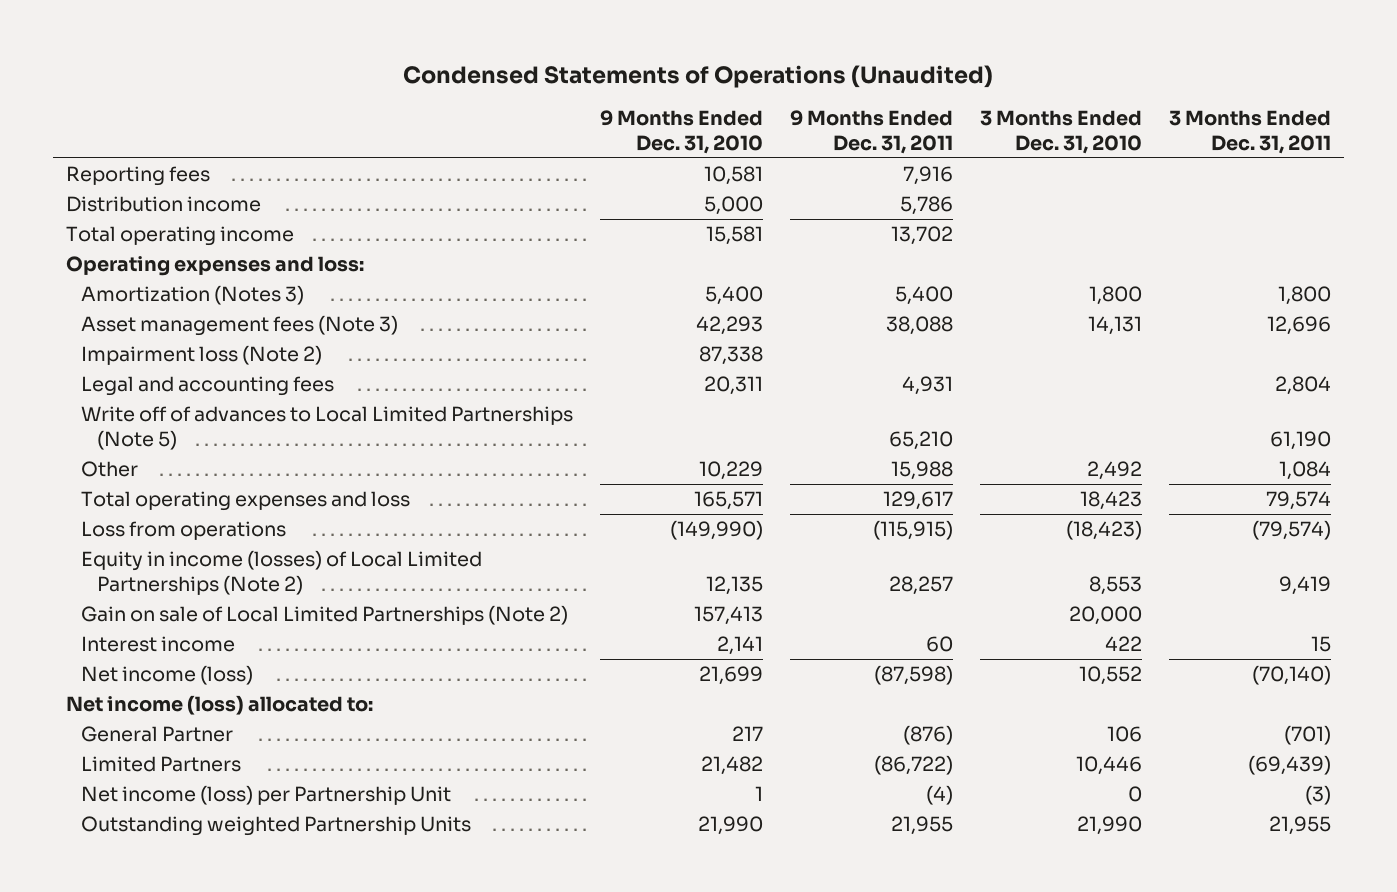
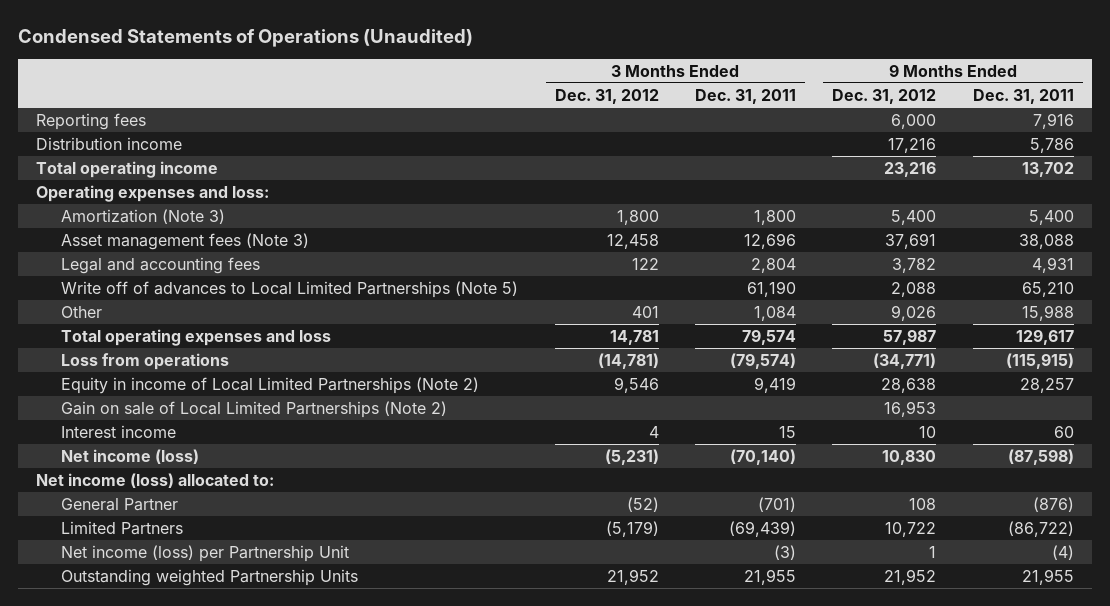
[600,109,764,154] 9 Months Ended Dec. 31, 2010 -> none
[980,109,1143,154] 3 Months Ended Dec. 31, 2010 -> none
none -> [554,88,659,104] Dec. 31, 2012
none -> [832,88,937,104] Dec. 31, 2012
[81,285,305,306] Amortization (Notes 3) -> [61,209,226,225] Amortization (Note 3)
[81,345,323,366] Impairment loss (Note 2) -> none
[81,550,483,596] Equity in income (losses) of Local Limited Partnerships (Note 2) -> [61,377,480,395] Equity in income of Local Limited Partnerships (Note 2)

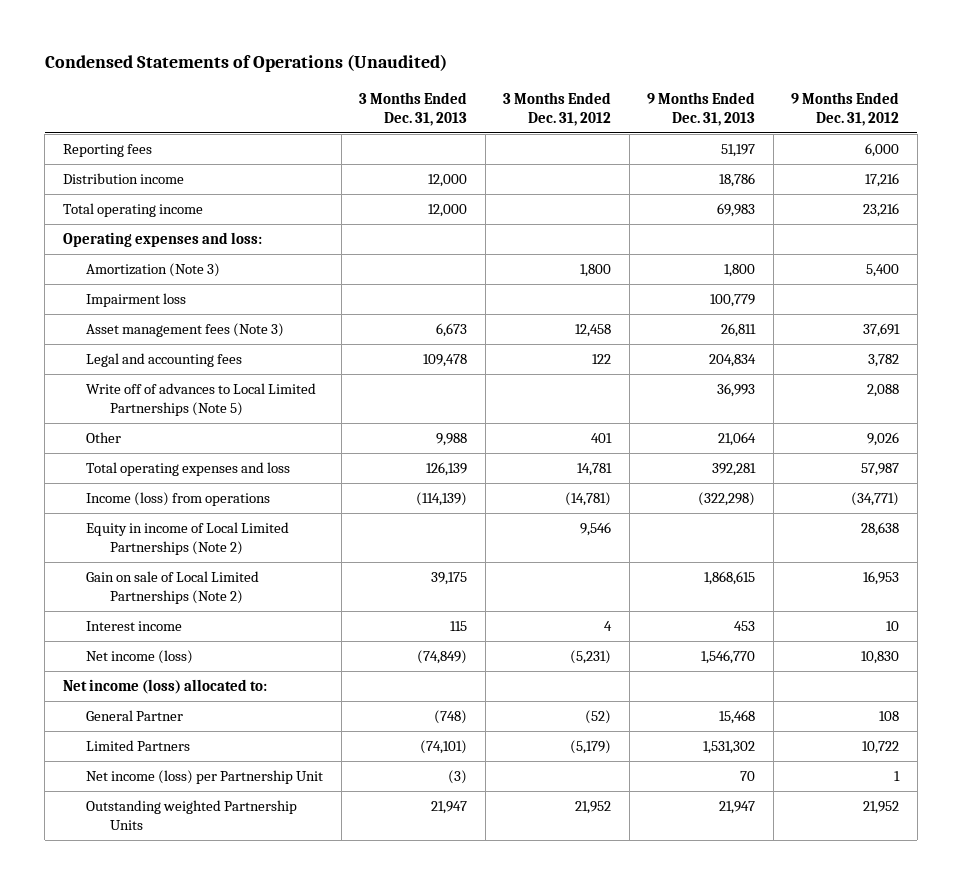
[695,88,797,104] Dec. 31, 2011 -> none
[972,88,1074,104] Dec. 31, 2011 -> none
none -> [359,91,468,126] 3 Months Ended Dec. 31, 2013
none -> [647,91,756,126] 9 Months Ended Dec. 31, 2013
none -> [86,293,187,308] Impairment loss
[61,353,230,371] Loss from operations -> [86,492,271,507] Income (loss) from operations

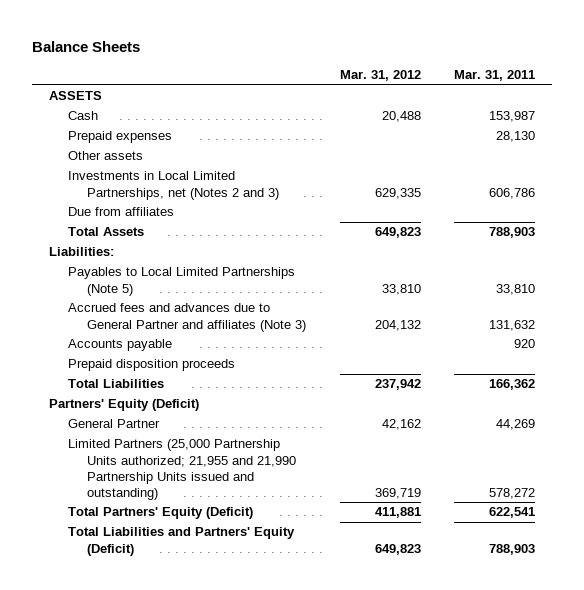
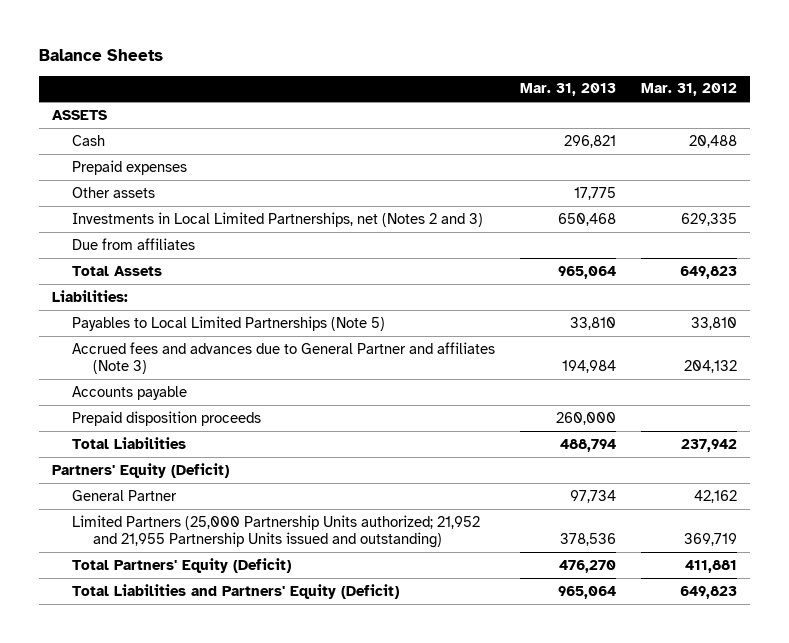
[454,70,536,82] Mar. 31, 2011 -> none
none -> [520,83,617,97] Mar. 31, 2013
[67,439,297,500] Limited Partners (25,000 Partnership Units authorized; 21,955 and 21,990 Partnership Units issued and outstanding) -> [72,514,481,548] Limited Partners (25,000 Partnership Units authorized; 21,952 and 21,955 Partnership Units issued and outstanding)

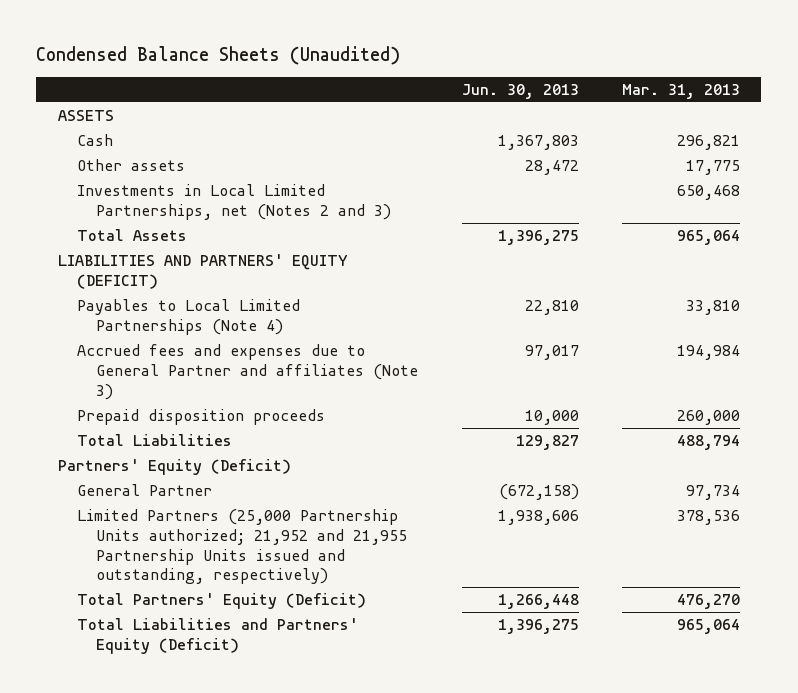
[39,49,164,62] Balance Sheets -> [36,45,401,65] Condensed Balance Sheets (Unaudited)
[641,83,738,97] Mar. 31, 2012 -> none
none -> [461,83,579,99] Jun. 30, 2013
[72,159,188,175] Prepaid expenses -> none
[72,237,196,250] Due from affiliates -> none
[51,289,128,302] Liabilities: -> none
[72,385,188,400] Accounts payable -> none
none -> [57,254,348,289] LIABILITIES AND PARTNERS' EQUITY (DEFICIT)
[72,315,386,331] Payables to Local Limited Partnerships (Note 5) -> [77,299,301,335] Payables to Local Limited Partnerships (Note 4)
[72,341,496,374] Accrued fees and advances due to General Partner and affiliates (Note 3) -> [77,344,419,400] Accrued fees and expenses due to General Partner and affiliates (Note 3)
[72,514,481,548] Limited Partners (25,000 Partnership Units authorized; 21,952 and 21,955 Partnership Units issued and outstanding) -> [77,509,408,585] Limited Partners (25,000 Partnership Units authorized; 21,952 and 21,955 Partnership Units issued and outstanding, respectively)

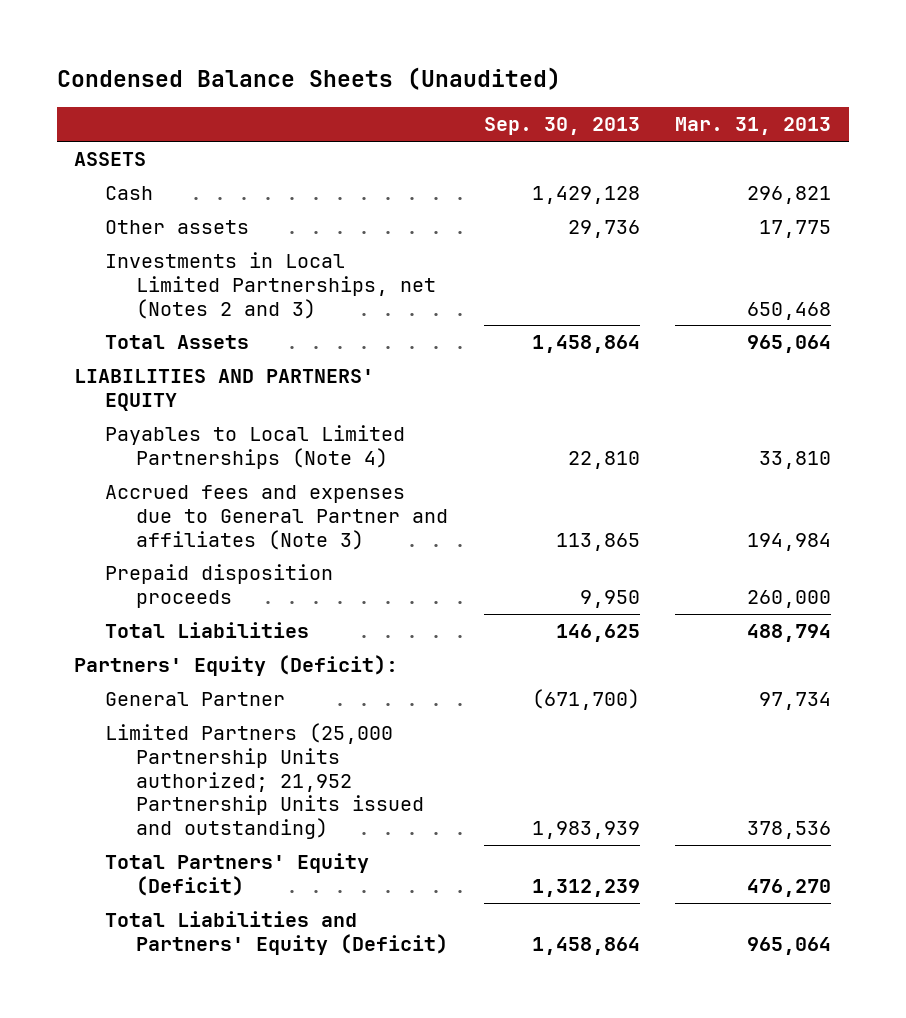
[461,83,579,99] Jun. 30, 2013 -> none
none -> [483,117,640,136] Sep. 30, 2013
[57,254,348,289] LIABILITIES AND PARTNERS' EQUITY (DEFICIT) -> [74,369,375,411] LIABILITIES AND PARTNERS' EQUITY
[57,459,291,476] Partners' Equity (Deficit) -> [74,655,399,677] Partners' Equity (Deficit):
[77,509,408,585] Limited Partners (25,000 Partnership Units authorized; 21,952 and 21,955 Partnership Units issued and outstanding, respectively) -> [105,723,425,839] Limited Partners (25,000 Partnership Units authorized; 21,952 Partnership Units issued and outstanding)

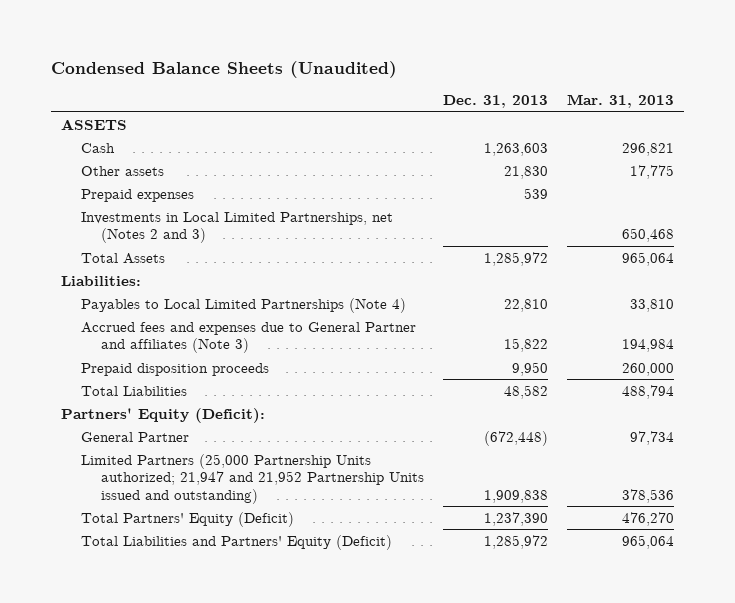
[483,117,640,136] Sep. 30, 2013 -> none
none -> [443,95,549,109] Dec. 31, 2013
none -> [80,188,194,202] Prepaid expenses
[74,369,375,411] LIABILITIES AND PARTNERS' EQUITY -> none
none -> [60,275,141,286] Liabilities:
[105,723,425,839] Limited Partners (25,000 Partnership Units authorized; 21,952 Partnership Units issued and outstanding) -> [80,453,424,504] Limited Partners (25,000 Partnership Units authorized; 21,947 and 21,952 Partnership Units issued and outstanding)

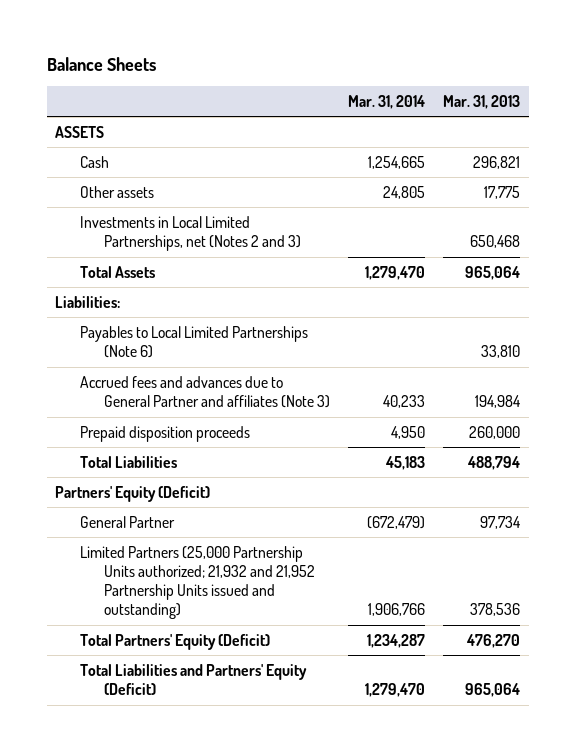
[51,60,398,78] Condensed Balance Sheets (Unaudited) -> [46,56,156,71] Balance Sheets
[443,95,549,109] Dec. 31, 2013 -> none
none -> [348,94,426,109] Mar. 31, 2014
[80,188,194,202] Prepaid expenses -> none
[80,297,406,313] Payables to Local Limited Partnerships (Note 4) -> [79,325,308,359] Payables to Local Limited Partnerships (Note 6)
[80,321,416,354] Accrued fees and expenses due to General Partner and affiliates (Note 3) -> [79,375,331,409] Accrued fees and advances due to General Partner and affiliates (Note 3)
[60,407,265,423] Partners' Equity (Deficit): -> [55,485,211,502] Partners' Equity (Deficit)
[80,453,424,504] Limited Partners (25,000 Partnership Units authorized; 21,947 and 21,952 Partnership Units issued and outstanding) -> [79,545,316,620] Limited Partners (25,000 Partnership Units authorized; 21,932 and 21,952 Partnership Units issued and outstanding)

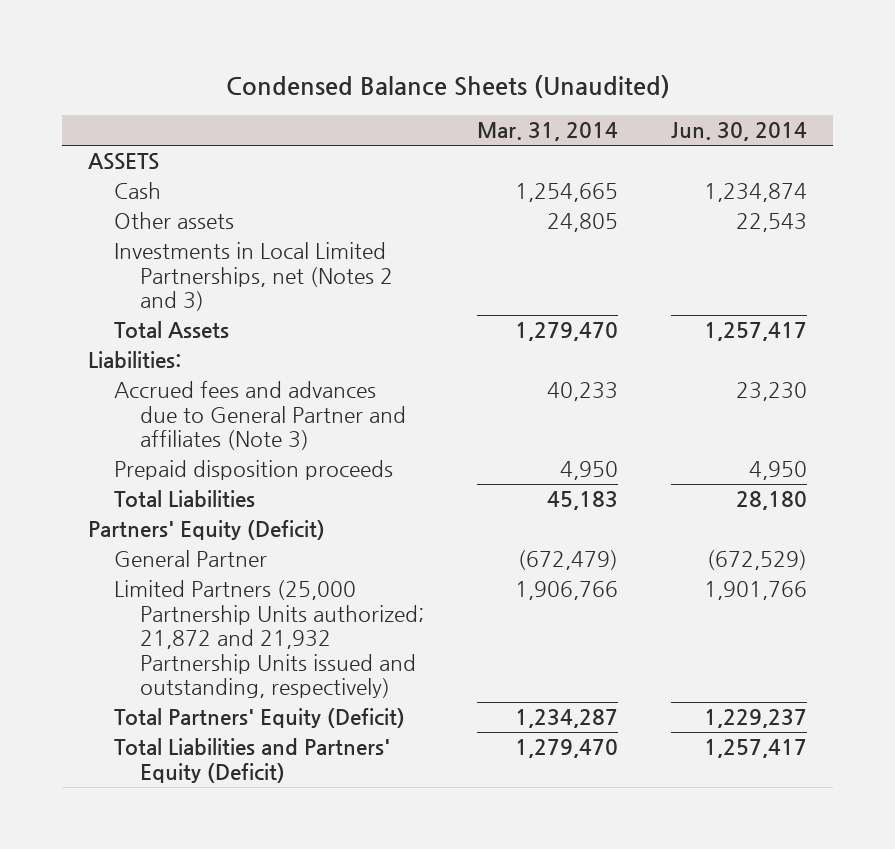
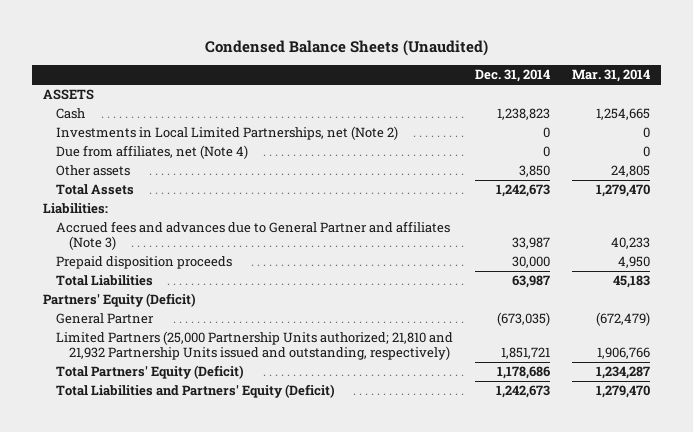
[670,122,807,142] Jun. 30, 2014 -> none
none -> [474,69,550,83] Dec. 31, 2014
none -> [56,125,399,140] Investments in Local Limited Partnerships, net (Note 2)
none -> [56,144,249,159] Due from affiliates, net (Note 4)
[114,242,393,312] Investments in Local Limited Partnerships, net (Notes 2 and 3) -> none
[114,580,424,699] Limited Partners (25,000 Partnership Units authorized; 21,872 and 21,932 Partnership Units issued and outstanding, respectively) -> [56,330,454,360] Limited Partners (25,000 Partnership Units authorized; 21,810 and 21,932 Partnership Units issued and outstanding, respectively)

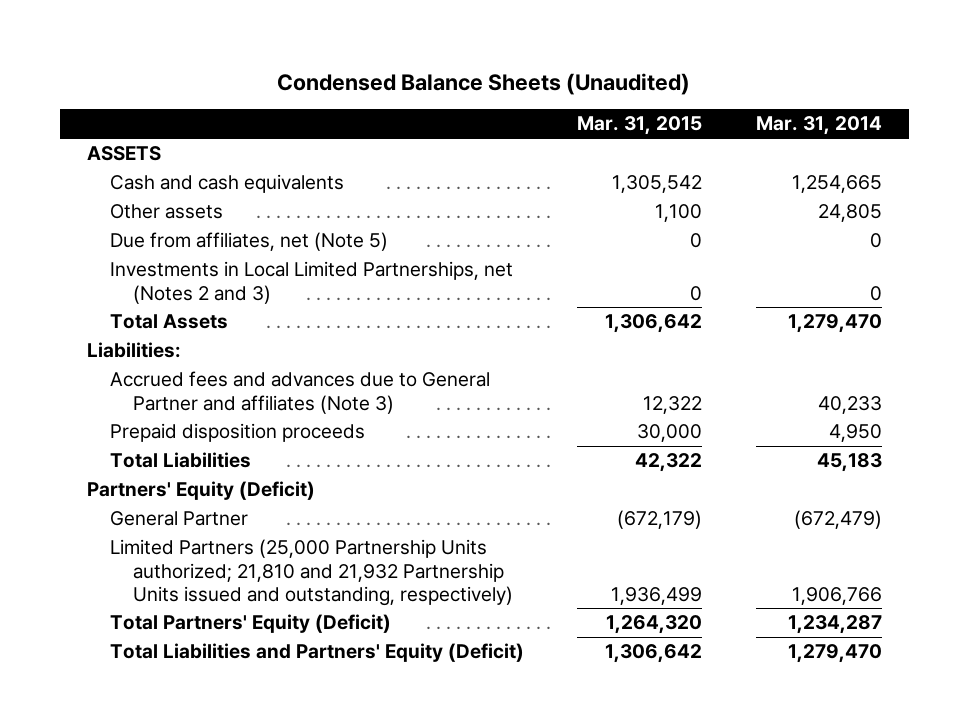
[474,69,550,83] Dec. 31, 2014 -> none
none -> [577,116,703,136] Mar. 31, 2015
[56,125,399,140] Investments in Local Limited Partnerships, net (Note 2) -> none
[56,144,249,159] Due from affiliates, net (Note 4) -> none
[56,107,86,119] Cash -> [109,174,344,194] Cash and cash equivalents
none -> [109,232,388,252] Due from affiliates, net (Note 5)
none -> [109,261,513,304] Investments in Local Limited Partnerships, net (Notes 2 and 3)

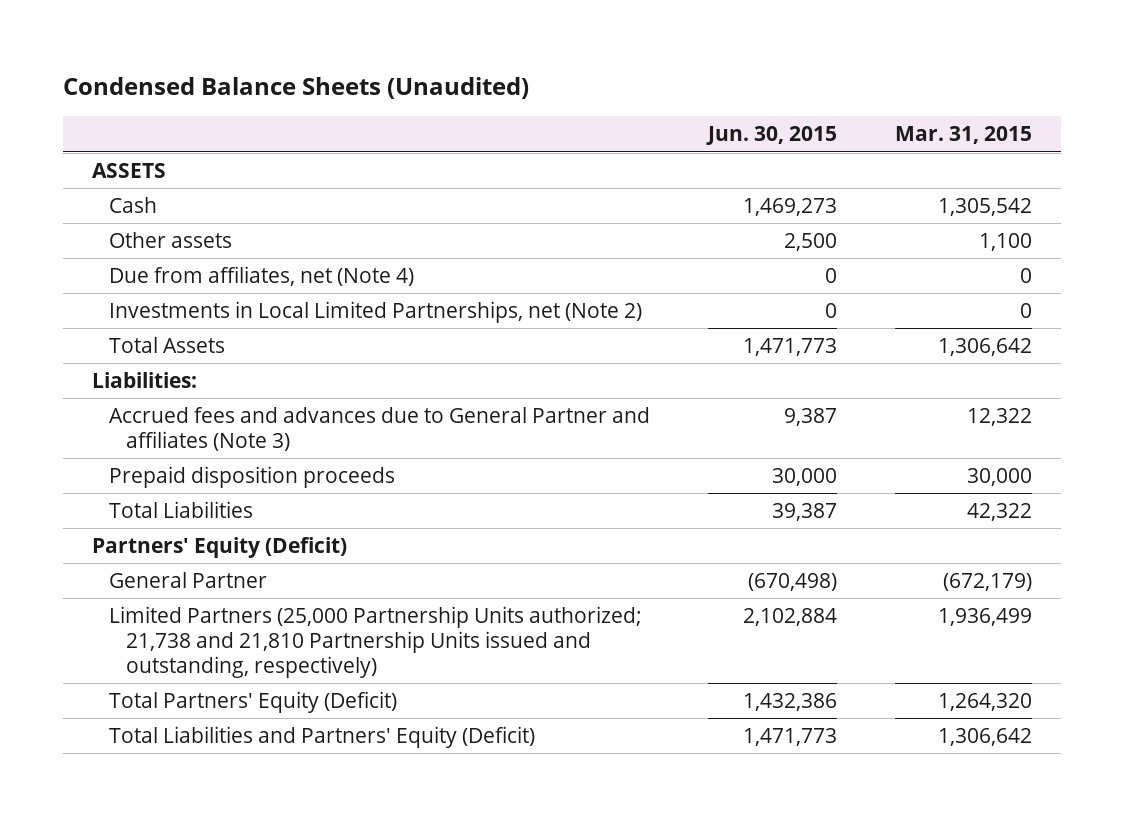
[755,116,882,136] Mar. 31, 2014 -> none
none -> [706,126,838,146] Jun. 30, 2015
[109,174,344,194] Cash and cash equivalents -> [109,197,158,214] Cash
[109,232,388,252] Due from affiliates, net (Note 5) -> [109,266,415,287] Due from affiliates, net (Note 4)
[109,261,513,304] Investments in Local Limited Partnerships, net (Notes 2 and 3) -> [109,301,643,324] Investments in Local Limited Partnerships, net (Note 2)
[109,539,514,606] Limited Partners (25,000 Partnership Units authorized; 21,810 and 21,932 Partnership Units issued and outstanding, respectively) -> [109,606,643,679] Limited Partners (25,000 Partnership Units authorized; 21,738 and 21,810 Partnership Units issued and outstanding, respectively)

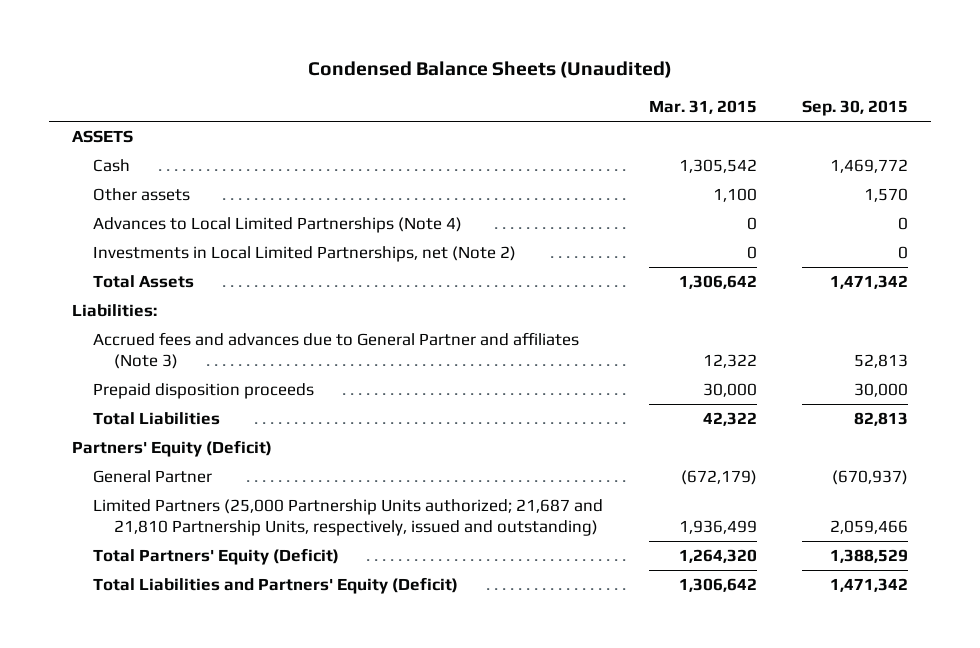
[706,126,838,146] Jun. 30, 2015 -> none
none -> [802,100,909,117] Sep. 30, 2015
[109,266,415,287] Due from affiliates, net (Note 4) -> [93,217,463,234] Advances to Local Limited Partnerships (Note 4)
[109,606,643,679] Limited Partners (25,000 Partnership Units authorized; 21,738 and 21,810 Partnership Units issued and outstanding, respectively) -> [93,499,604,536] Limited Partners (25,000 Partnership Units authorized; 21,687 and 21,810 Partnership Units, respectively, issued and outstanding)

